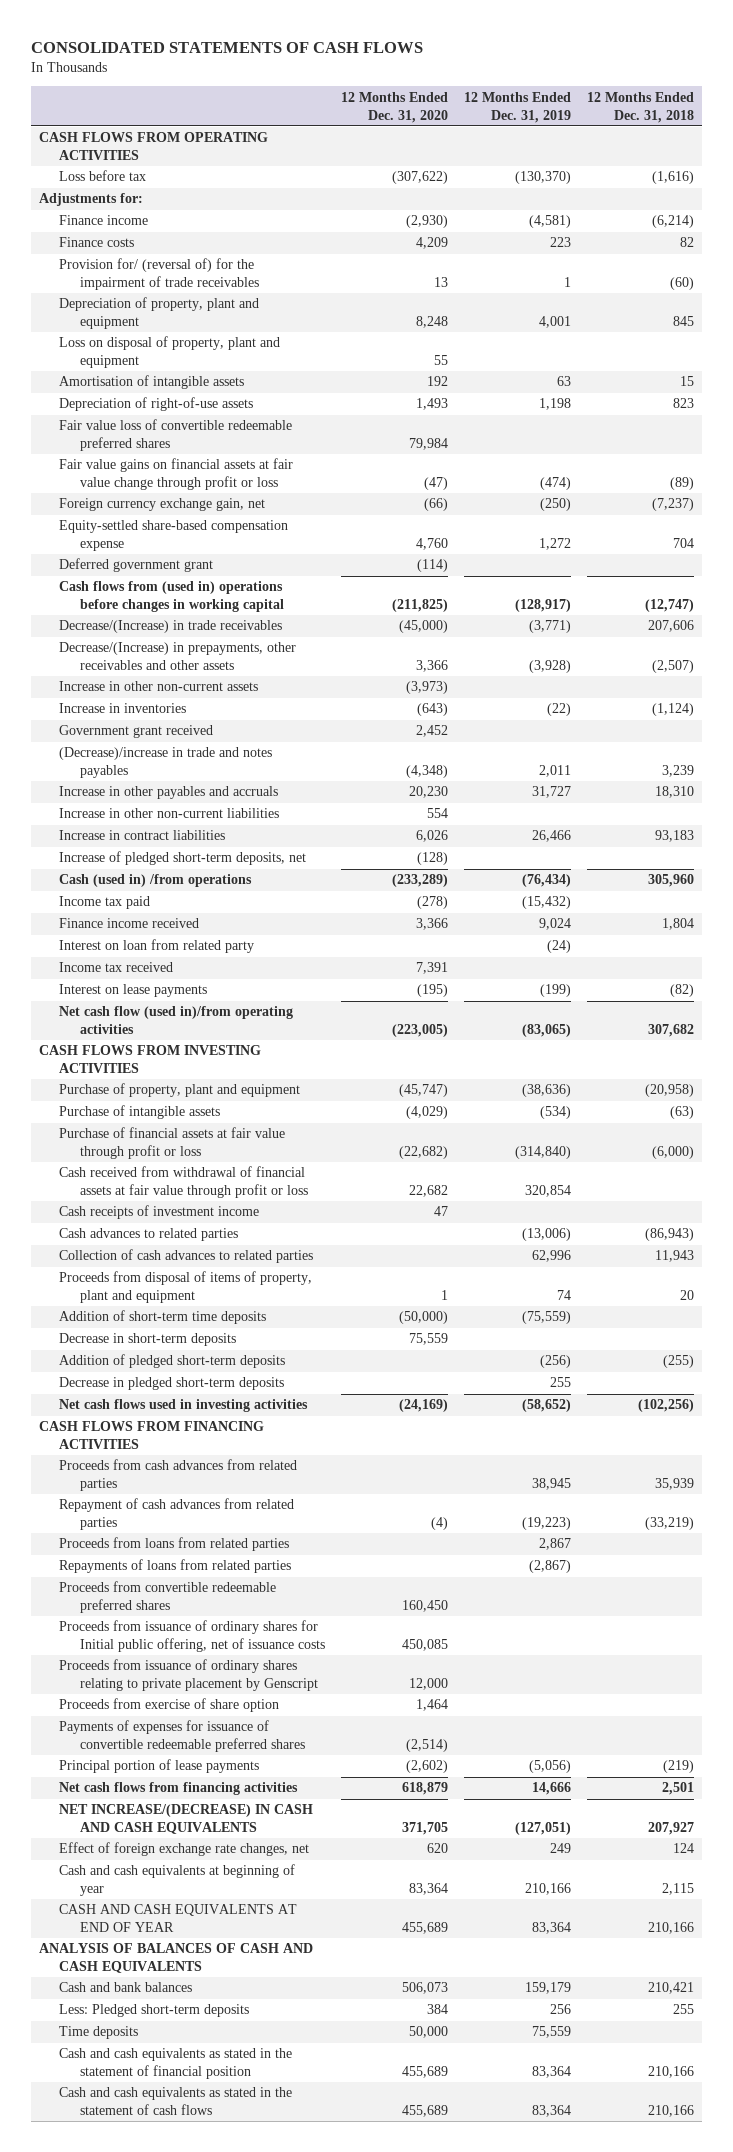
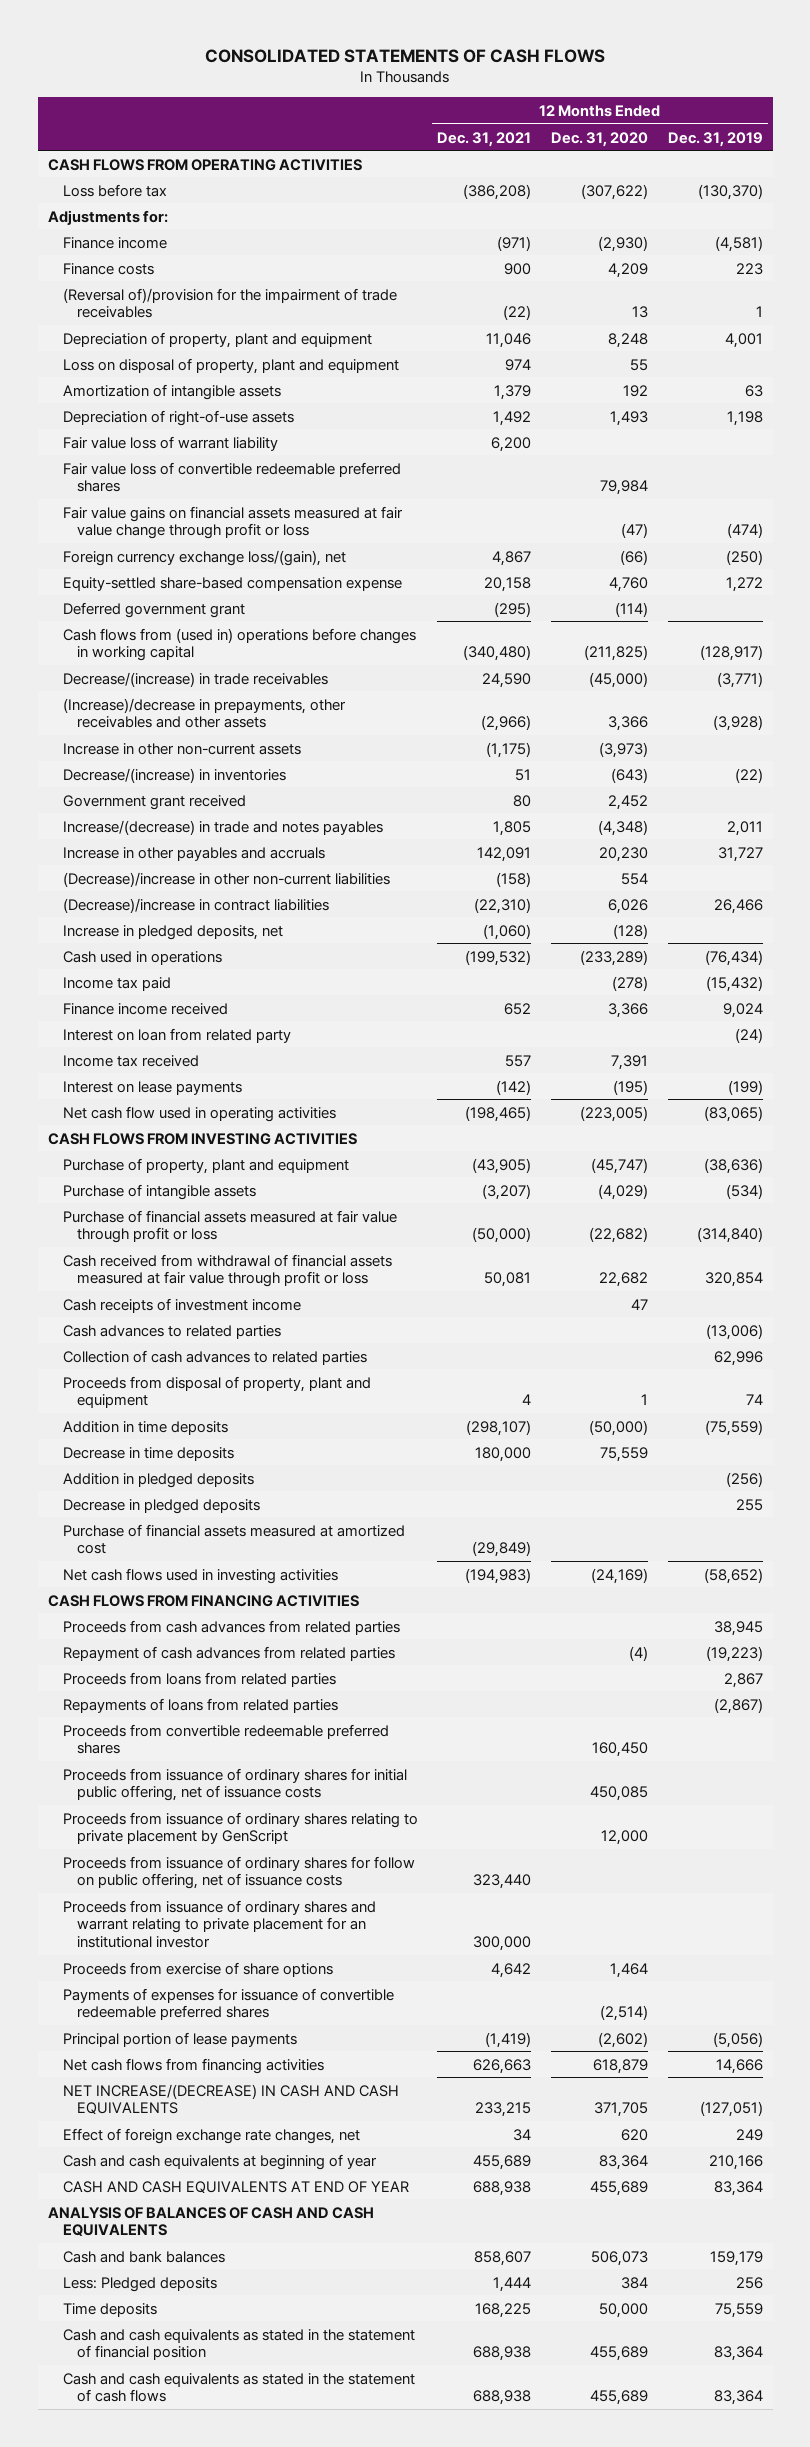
[586,91,694,123] 12 Months Ended Dec. 31, 2018 -> none
none -> [437,131,532,147] Dec. 31, 2021
[59,258,259,291] Provision for/ (reversal of) for the impairment of trade receivables -> [62,287,397,319] (Reversal of)/provision for the impairment of trade receivables
[59,375,245,390] Amortisation of intangible assets -> [62,383,281,400] Amortization of intangible assets
none -> [62,435,278,451] Fair value loss of warrant liability
[59,458,294,491] Fair value gains on financial assets at fair value change through profit or loss -> [62,505,403,540] Fair value gains on financial assets measured at fair value change through profit or loss
[59,498,266,512] Foreign currency exchange gain, net -> [62,549,346,566] Foreign currency exchange loss/(gain), net
[59,620,283,634] Decrease/(Increase) in trade receivables -> [62,671,328,687] Decrease/(increase) in trade receivables
[59,642,297,671] Decrease/(Increase) in prepayments, other receivables and other assets -> [62,697,346,729] (Increase)/decrease in prepayments, other receivables and other assets
[59,703,187,714] Increase in inventories -> [62,767,286,783] Decrease/(increase) in inventories
[59,747,273,779] (Decrease)/increase in trade and notes payables -> [62,819,383,835] Increase/(decrease) in trade and notes payables
[59,808,280,819] Increase in other non-current liabilities -> [62,871,390,887] (Decrease)/increase in other non-current liabilities
[59,830,226,841] Increase in contract liabilities -> [62,897,329,913] (Decrease)/increase in contract liabilities
[59,851,307,866] Increase of pledged short-term deposits, net -> [62,924,283,940] Increase in pledged deposits, net
[59,874,253,888] Cash (used in) /from operations -> [62,950,222,965] Cash used in operations
[59,1006,294,1035] Net cash flow (used in)/from operating activities -> [62,1105,336,1122] Net cash flow used in operating activities
[59,1127,286,1160] Purchase of financial assets at fair value through profit or loss -> [62,1209,397,1244] Purchase of financial assets measured at fair value through profit or loss
[59,1166,308,1199] Cash received from withdrawal of financial assets at fair value through profit or loss -> [62,1253,392,1288] Cash received from withdrawal of financial assets measured at fair value through profit or loss
[59,1271,313,1304] Proceeds from disposal of items of property, plant and equipment -> [62,1375,371,1409] Proceeds from disposal of property, plant and equipment
[59,1310,267,1325] Addition of short-term time deposits -> [62,1420,228,1435] Addition in time deposits
[59,1333,237,1347] Decrease in short-term deposits -> [62,1446,234,1461] Decrease in time deposits
[59,1354,286,1369] Addition of pledged short-term deposits -> [62,1472,254,1488] Addition in pledged deposits
[59,1377,285,1391] Decrease in pledged short-term deposits -> [62,1498,260,1514] Decrease in pledged deposits
none -> [62,1523,405,1555] Purchase of financial assets measured at amortized cost
[59,1620,325,1653] Proceeds from issuance of ordinary shares for Initial public offering, net of issuance costs -> [62,1767,407,1802] Proceeds from issuance of ordinary shares for initial public offering, net of issuance costs
[59,1659,318,1692] Proceeds from issuance of ordinary shares relating to private placement by Genscript -> [62,1811,418,1845] Proceeds from issuance of ordinary shares relating to private placement by GenScript
none -> [62,1855,415,1890] Proceeds from issuance of ordinary shares for follow on public offering, net of issuance costs
none -> [62,1899,376,1949] Proceeds from issuance of ordinary shares and warrant relating to private placement for an institutional investor
[59,1698,280,1713] Proceeds from exercise of share option -> [62,1961,333,1977] Proceeds from exercise of share options
[59,2004,250,2018] Less: Pledged short-term deposits -> [62,2276,217,2292] Less: Pledged deposits

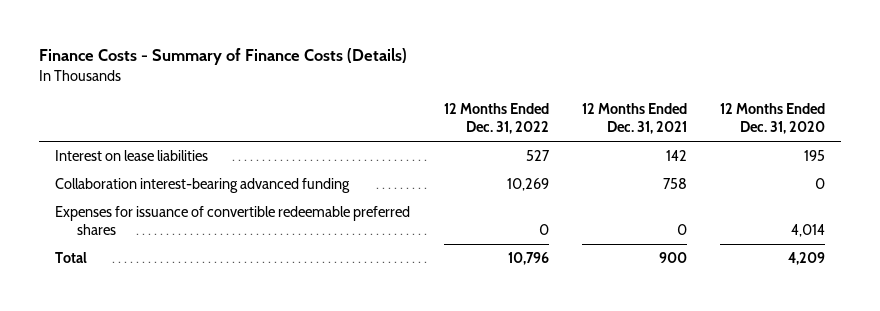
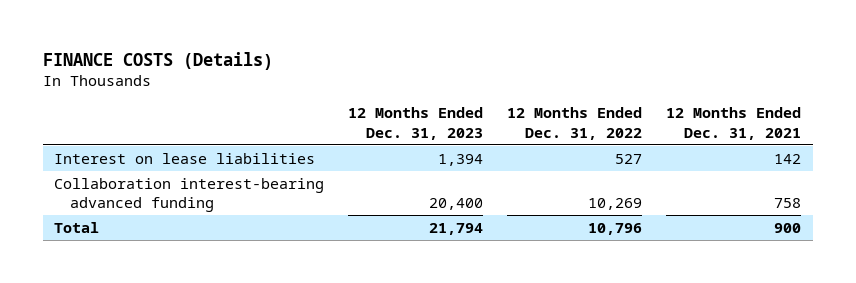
[38,48,407,66] Finance Costs - Summary of Finance Costs (Details) -> [42,51,273,70] FINANCE COSTS (Details)
[719,103,825,135] 12 Months Ended Dec. 31, 2020 -> none
none -> [348,107,484,140] 12 Months Ended Dec. 31, 2023
[55,205,411,236] Expenses for issuance of convertible redeemable preferred shares -> none

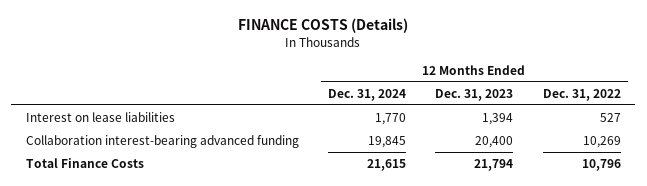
[666,107,802,140] 12 Months Ended Dec. 31, 2021 -> none
none -> [328,88,407,101] Dec. 31, 2024
[54,221,100,233] Total -> [26,157,145,168] Total Finance Costs

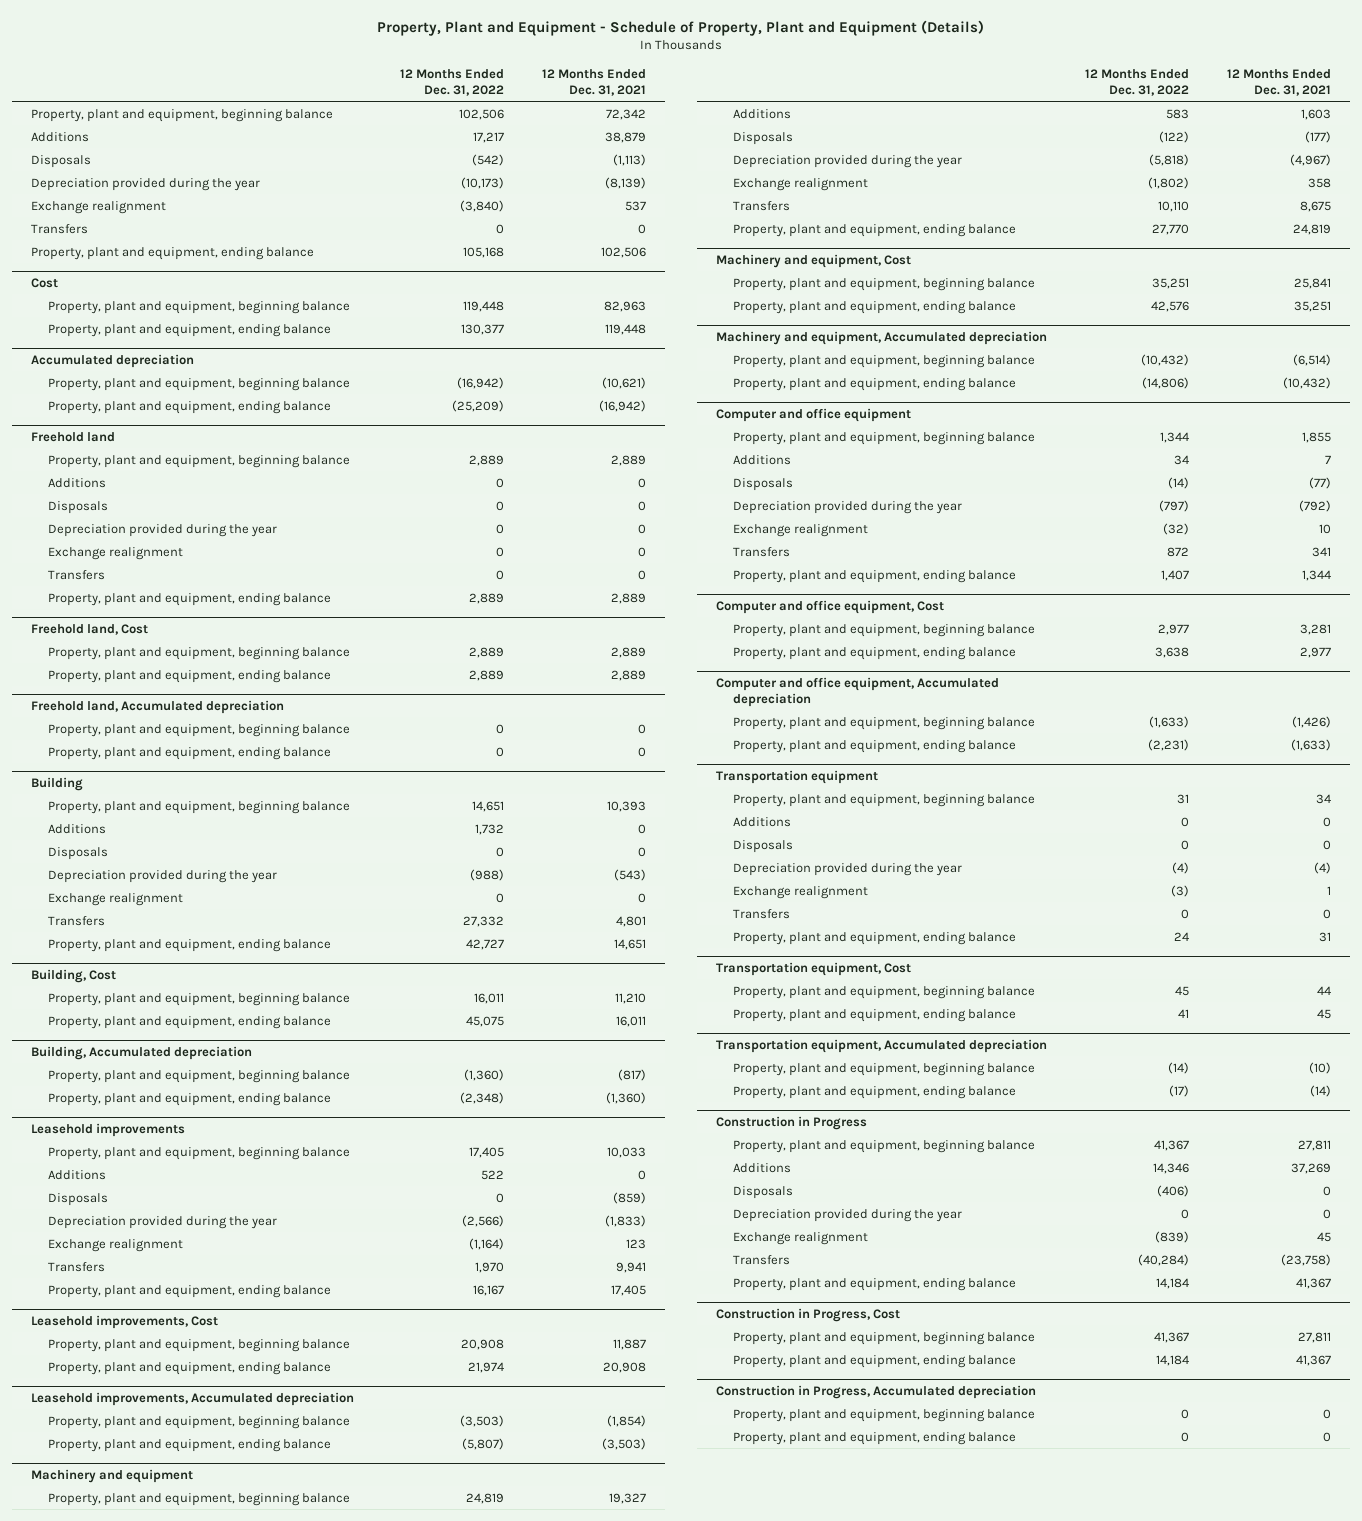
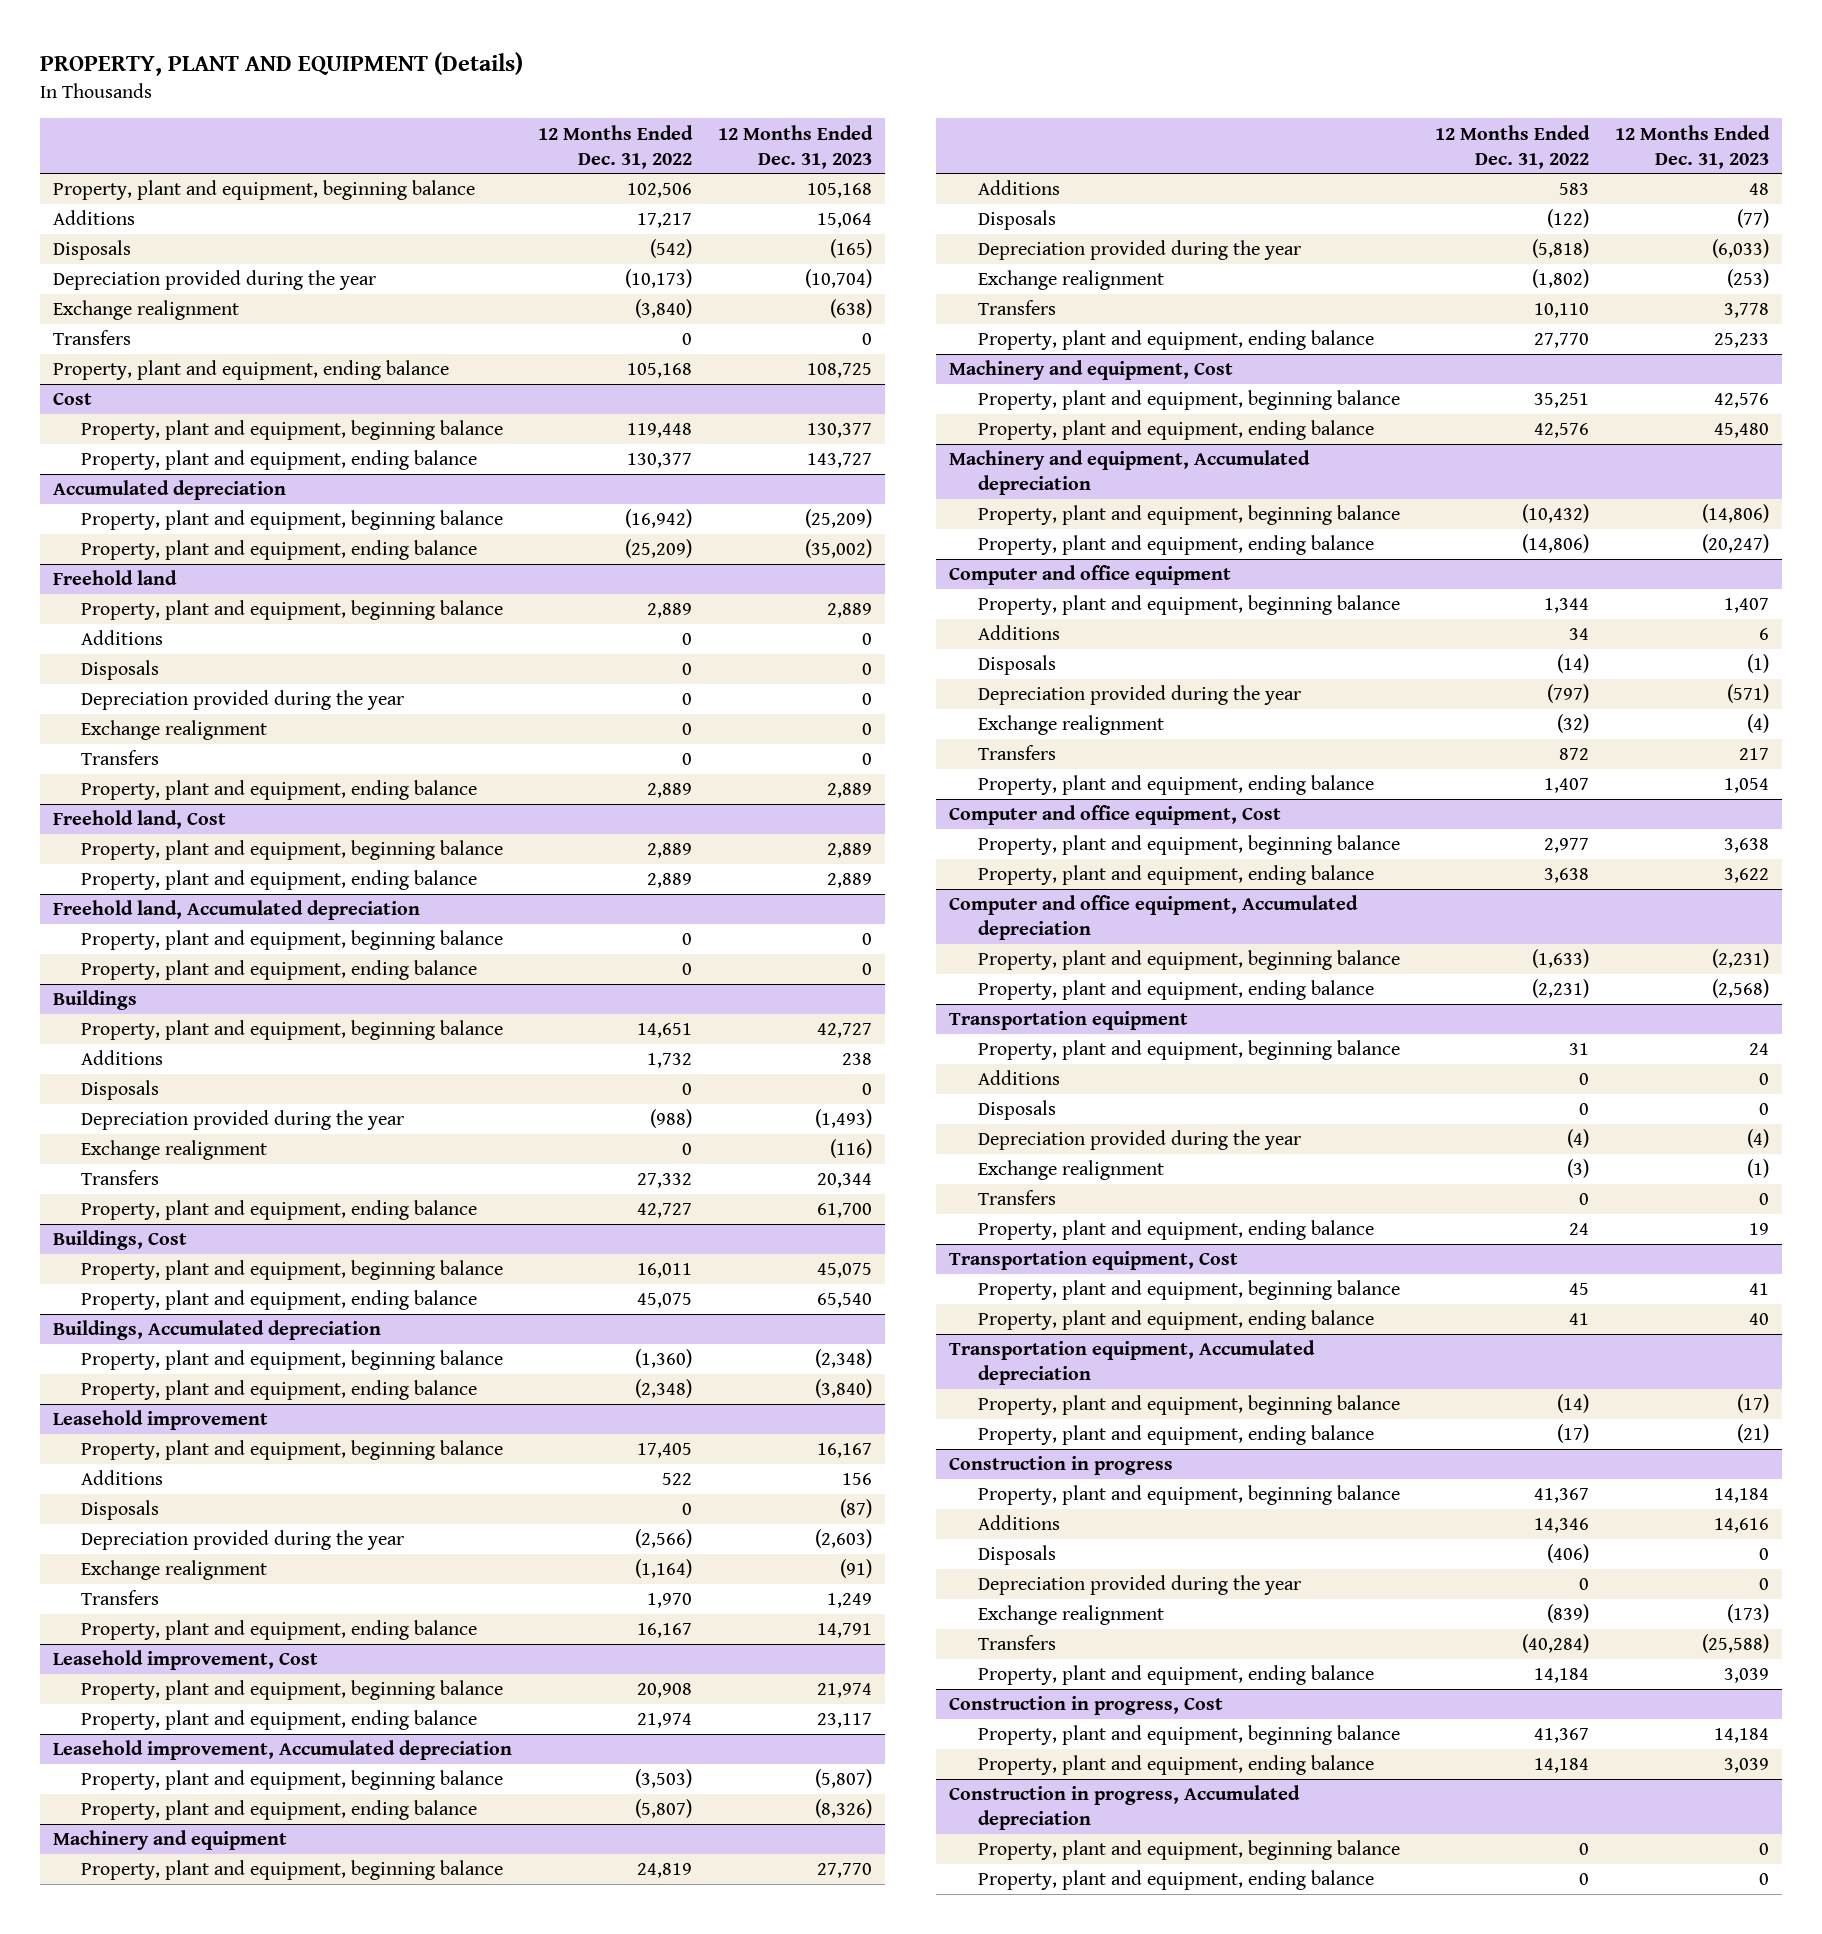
[376,19,984,36] Property, Plant and Equipment - Schedule of Property, Plant and Equipment (Details) -> [39,51,523,76] PROPERTY, PLANT AND EQUIPMENT (Details)
[541,68,646,97] 12 Months Ended Dec. 31, 2021 -> none
none -> [718,124,874,169] 12 Months Ended Dec. 31, 2023
[30,776,83,791] Building -> [52,990,137,1011] Buildings
[30,968,116,983] Building, Cost -> [52,1230,187,1251] Buildings, Cost
[30,1045,252,1060] Building, Accumulated depreciation -> [52,1320,381,1341] Buildings, Accumulated depreciation
[30,1122,185,1137] Leasehold improvements -> [52,1410,268,1431] Leasehold improvement
[30,1314,218,1329] Leasehold improvements, Cost -> [52,1650,318,1671] Leasehold improvement, Cost
[30,1391,354,1406] Leasehold improvements, Accumulated depreciation -> [52,1740,512,1761] Leasehold improvement, Accumulated depreciation
[716,1115,868,1130] Construction in Progress -> [949,1456,1174,1476] Construction in progress
[716,1307,901,1322] Construction in Progress, Cost -> [949,1696,1224,1716] Construction in progress, Cost
[716,1384,1037,1399] Construction in Progress, Accumulated depreciation -> [949,1785,1301,1831] Construction in progress, Accumulated depreciation

